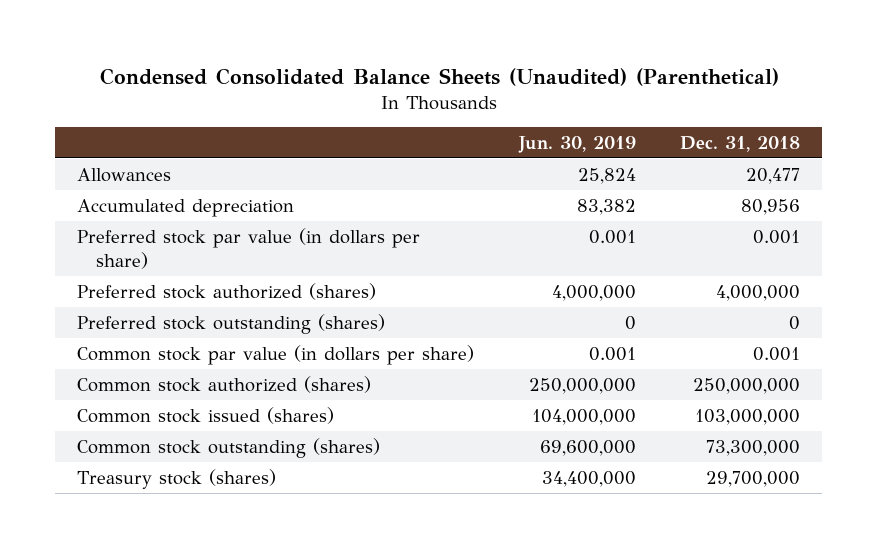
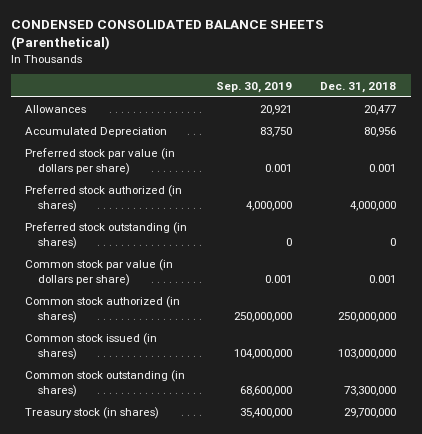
[99,67,779,86] Condensed Consolidated Balance Sheets (Unaudited) (Parenthetical) -> [11,20,325,51] CONDENSED CONSOLIDATED BALANCE SHEETS (Parenthetical)
[517,135,636,153] Jun. 30, 2019 -> none
none -> [215,81,292,93] Sep. 30, 2019
[77,198,295,217] Accumulated depreciation -> [25,127,168,138] Accumulated Depreciation
[77,282,377,300] Preferred stock authorized (shares) -> [25,185,183,212] Preferred stock authorized (in shares)
[77,313,386,334] Preferred stock outstanding (shares) -> [25,222,188,249] Preferred stock outstanding (in shares)
[77,375,372,393] Common stock authorized (shares) -> [25,296,181,323] Common stock authorized (in shares)
[77,406,335,424] Common stock issued (shares) -> [25,333,158,360] Common stock issued (in shares)
[77,437,381,458] Common stock outstanding (shares) -> [25,370,186,397] Common stock outstanding (in shares)
[77,468,277,489] Treasury stock (shares) -> [25,407,160,420] Treasury stock (in shares)

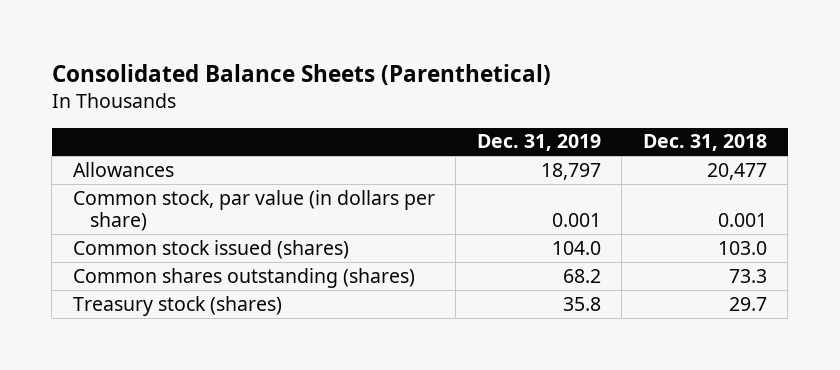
[11,20,325,51] CONDENSED CONSOLIDATED BALANCE SHEETS (Parenthetical) -> [51,63,551,85] Consolidated Balance Sheets (Parenthetical)
[215,81,292,93] Sep. 30, 2019 -> none
none -> [476,134,601,152] Dec. 31, 2019
[25,127,168,138] Accumulated Depreciation -> none
[25,148,176,175] Preferred stock par value (in dollars per share) -> none
[25,185,183,212] Preferred stock authorized (in shares) -> none
[25,222,188,249] Preferred stock outstanding (in shares) -> none
[25,296,181,323] Common stock authorized (in shares) -> none
[25,259,174,286] Common stock par value (in dollars per share) -> [72,189,435,232] Common stock, par value (in dollars per share)
[25,333,158,360] Common stock issued (in shares) -> [72,239,349,259] Common stock issued (shares)
[338,348,397,359] 103,000,000 -> [717,240,767,255] 103.0
[25,370,186,397] Common stock outstanding (in shares) -> [72,267,415,288] Common shares outstanding (shares)
[344,385,397,396] 73,300,000 -> [728,268,767,283] 73.3
[25,407,160,420] Treasury stock (in shares) -> [72,295,282,316] Treasury stock (shares)
[344,408,397,419] 29,700,000 -> [728,296,767,311] 29.7

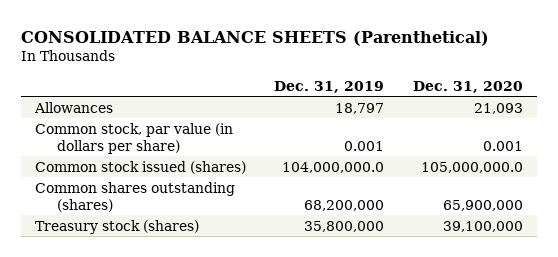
[51,63,551,85] Consolidated Balance Sheets (Parenthetical) -> [21,30,490,46] CONSOLIDATED BALANCE SHEETS (Parenthetical)
[642,134,767,152] Dec. 31, 2018 -> none
none -> [412,80,523,93] Dec. 31, 2020
[551,240,601,255] 104.0 -> [282,161,385,173] 104,000,000.0
[562,268,601,283] 68.2 -> [304,199,385,211] 68,200,000
[562,296,601,311] 35.8 -> [304,220,385,232] 35,800,000

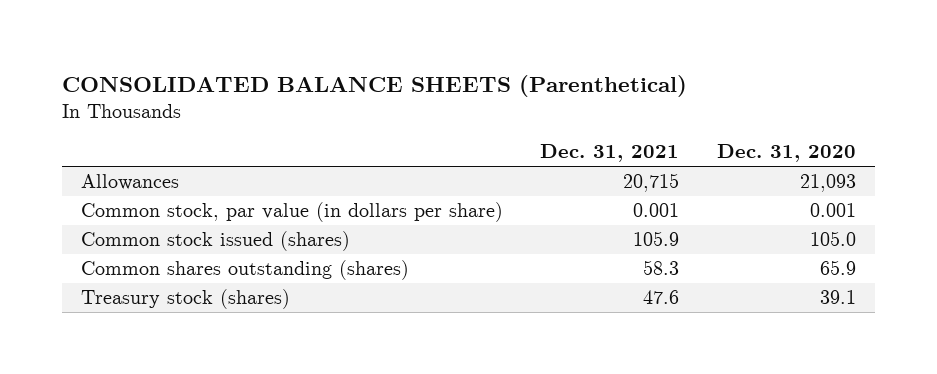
[274,80,385,93] Dec. 31, 2019 -> none
none -> [540,144,680,163] Dec. 31, 2021
[420,161,523,173] 105,000,000.0 -> [809,231,856,247] 105.0
[442,199,523,211] 65,900,000 -> [819,260,856,276] 65.9
[442,220,523,232] 39,100,000 -> [819,290,856,305] 39.1

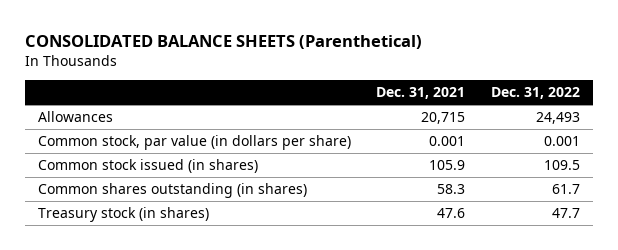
[716,144,856,163] Dec. 31, 2020 -> none
none -> [491,87,581,100] Dec. 31, 2022
[80,231,350,252] Common stock issued (shares) -> [37,159,258,174] Common stock issued (in shares)
[80,260,409,281] Common shares outstanding (shares) -> [37,183,307,199] Common shares outstanding (in shares)
[80,289,290,310] Treasury stock (shares) -> [37,207,209,223] Treasury stock (in shares)

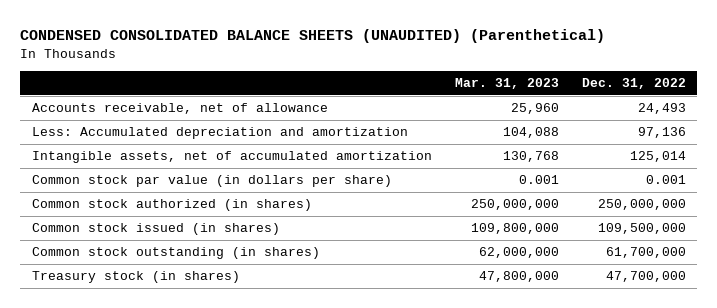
[24,34,422,49] CONSOLIDATED BALANCE SHEETS (Parenthetical) -> [20,29,606,44] CONDENSED CONSOLIDATED BALANCE SHEETS (UNAUDITED) (Parenthetical)
[376,87,466,100] Dec. 31, 2021 -> none
none -> [454,78,559,90] Mar. 31, 2023
[37,111,113,123] Allowances -> [31,103,328,115] Accounts receivable, net of allowance
none -> [31,127,408,140] Less: Accumulated depreciation and amortization
none -> [31,151,432,164] Intangible assets, net of accumulated amortization
[37,135,351,151] Common stock, par value (in dollars per share) -> [31,175,392,188] Common stock par value (in dollars per share)
none -> [31,199,312,212] Common stock authorized (in shares)
[544,160,581,171] 109.5 -> [597,223,686,235] 109,500,000
[37,183,307,199] Common shares outstanding (in shares) -> [31,247,320,260] Common stock outstanding (in shares)
[552,184,581,195] 61.7 -> [605,247,686,259] 61,700,000
[552,208,581,219] 47.7 -> [605,271,686,283] 47,700,000

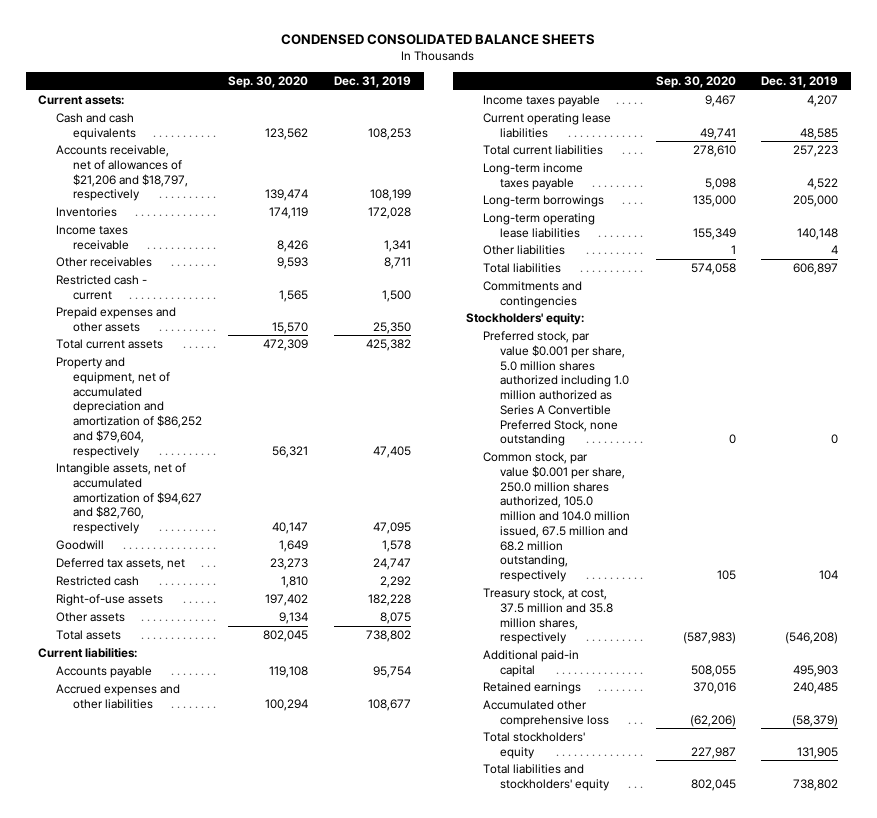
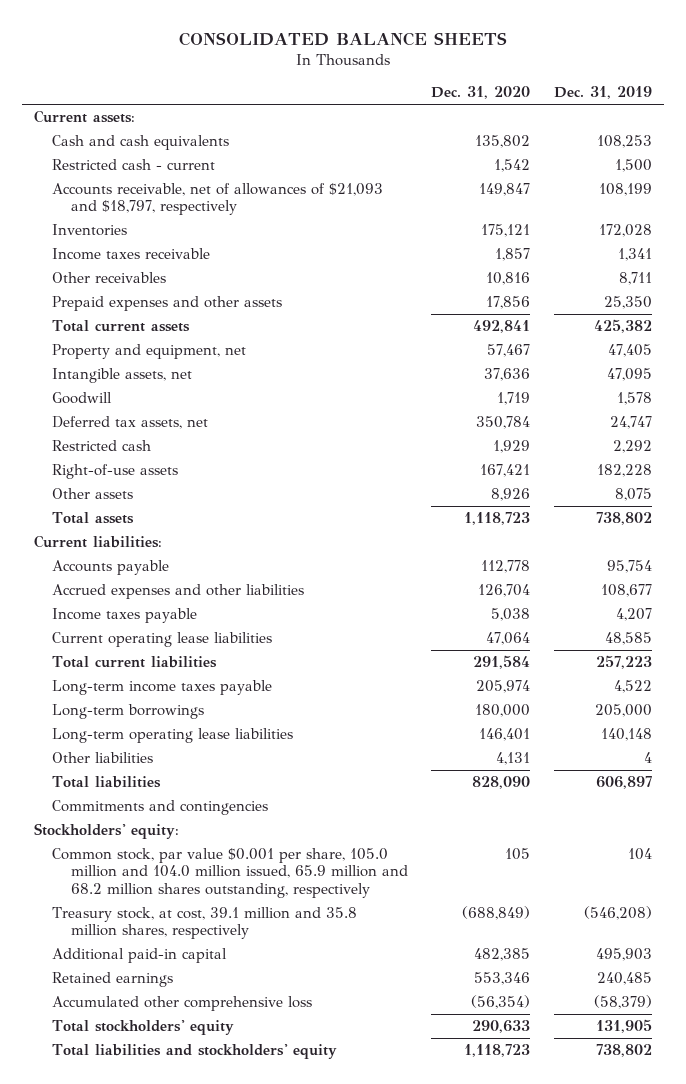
[281,34,596,46] CONDENSED CONSOLIDATED BALANCE SHEETS -> [178,32,507,47] CONSOLIDATED BALANCE SHEETS
[228,76,309,89] Sep. 30, 2020 -> none
none -> [431,86,531,100] Dec. 31, 2020
[55,275,147,300] Restricted cash - current -> [52,159,216,171] Restricted cash - current
[55,145,188,202] Accounts receivable, net of allowances of $21,206 and $18,797, respectively -> [52,183,384,216] Accounts receivable, net of allowances of $21,093 and $18,797, respectively
[55,357,202,458] Property and equipment, net of accumulated depreciation and amortization of $86,252 and $79,604, respectively -> [52,344,247,360] Property and equipment, net
[55,463,202,535] Intangible assets, net of accumulated amortization of $94,627 and $82,760, respectively -> [52,368,193,384] Intangible assets, net
[483,331,630,447] Preferred stock, par value $0.001 per share, 5.0 million shares authorized including 1.0 million authorized as Series A Convertible Preferred Stock, none outstanding -> none
[483,452,631,583] Common stock, par value $0.001 per share, 250.0 million shares authorized, 105.0 million and 104.0 million issued, 67.5 million and 68.2 million outstanding, respectively -> [52,848,408,898] Common stock, par value $0.001 per share, 105.0 million and 104.0 million issued, 65.9 million and 68.2 million shares outstanding, respectively
[483,588,614,645] Treasury stock, at cost, 37.5 million and 35.8 million shares, respectively -> [52,907,358,940] Treasury stock, at cost, 39.1 million and 35.8 million shares, respectively

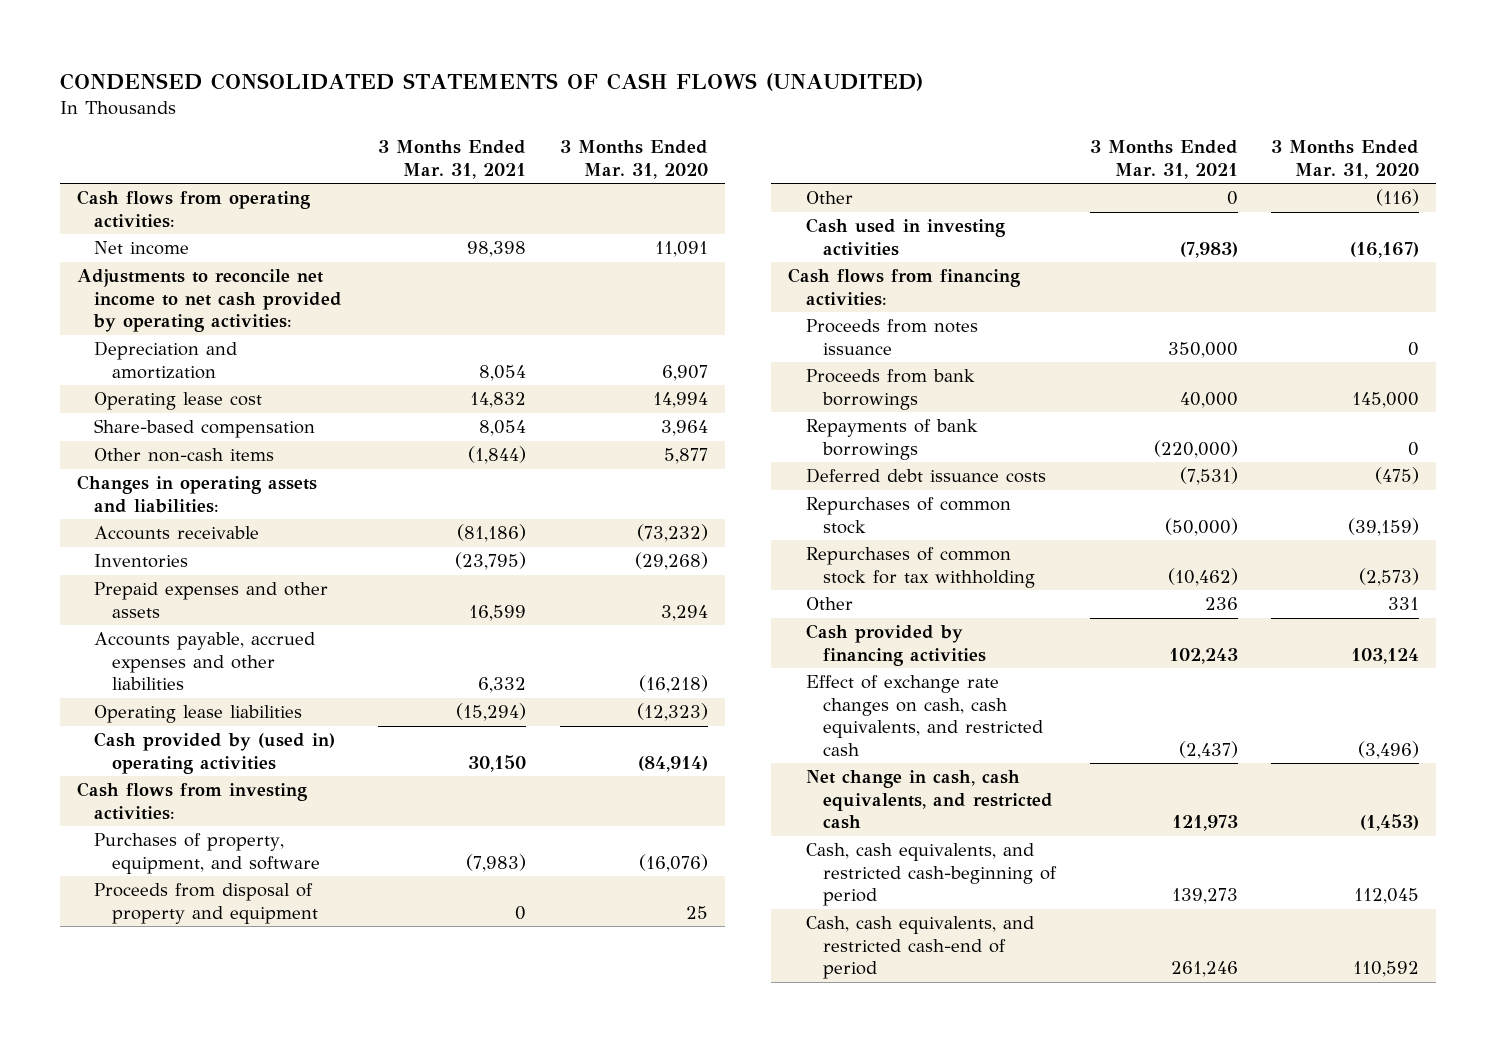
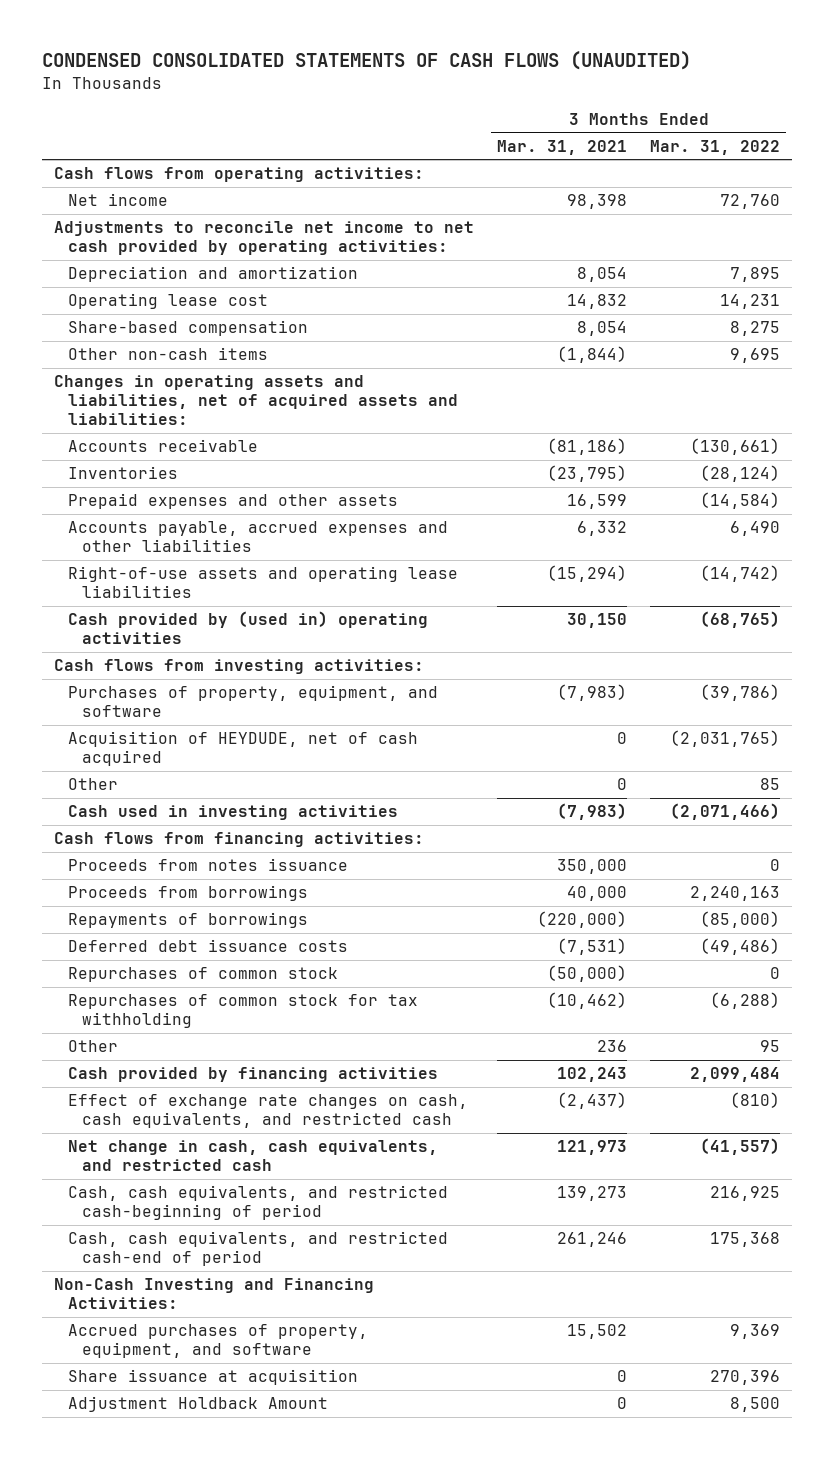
[559,140,708,179] 3 Months Ended Mar. 31, 2020 -> none
none -> [650,139,781,155] Mar. 31, 2022
[76,475,317,513] Changes in operating assets and liabilities: -> [53,375,459,426] Changes in operating assets and liabilities, net of acquired assets and liabilities:
[94,705,303,724] Operating lease liabilities -> [68,566,459,599] Right-of-use assets and operating lease liabilities
[94,883,319,924] Proceeds from disposal of property and equipment -> none
none -> [68,731,419,767] Acquisition of HEYDUDE, net of cash acquired
[805,369,975,410] Proceeds from bank borrowings -> [68,885,309,902] Proceeds from borrowings
[805,419,978,460] Repayments of bank borrowings -> [68,912,309,929] Repayments of borrowings
none -> [53,1278,374,1310] Non-Cash Investing and Financing Activities:
none -> [68,1324,369,1359] Accrued purchases of property, equipment, and software
none -> [68,1369,359,1386] Share issuance at acquisition
none -> [68,1396,329,1413] Adjustment Holdback Amount

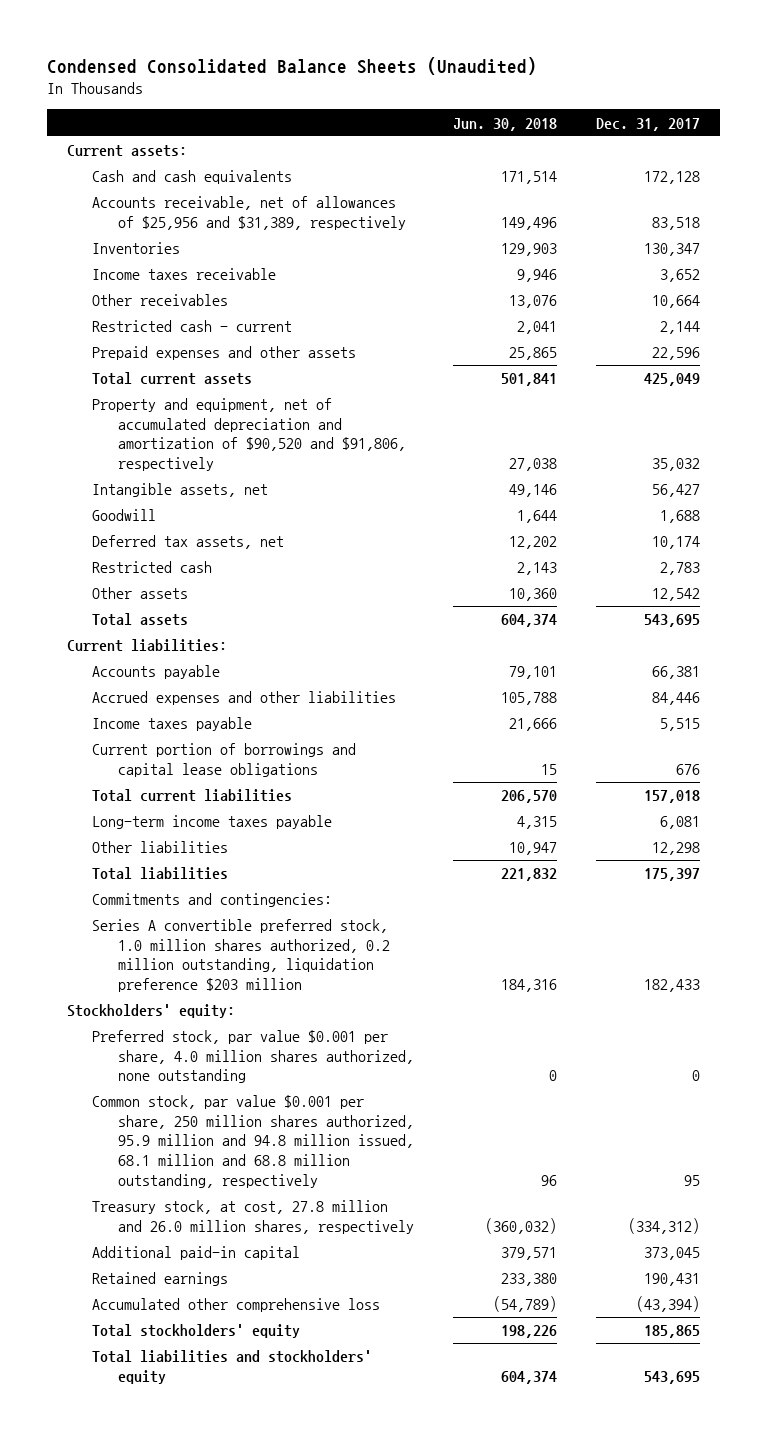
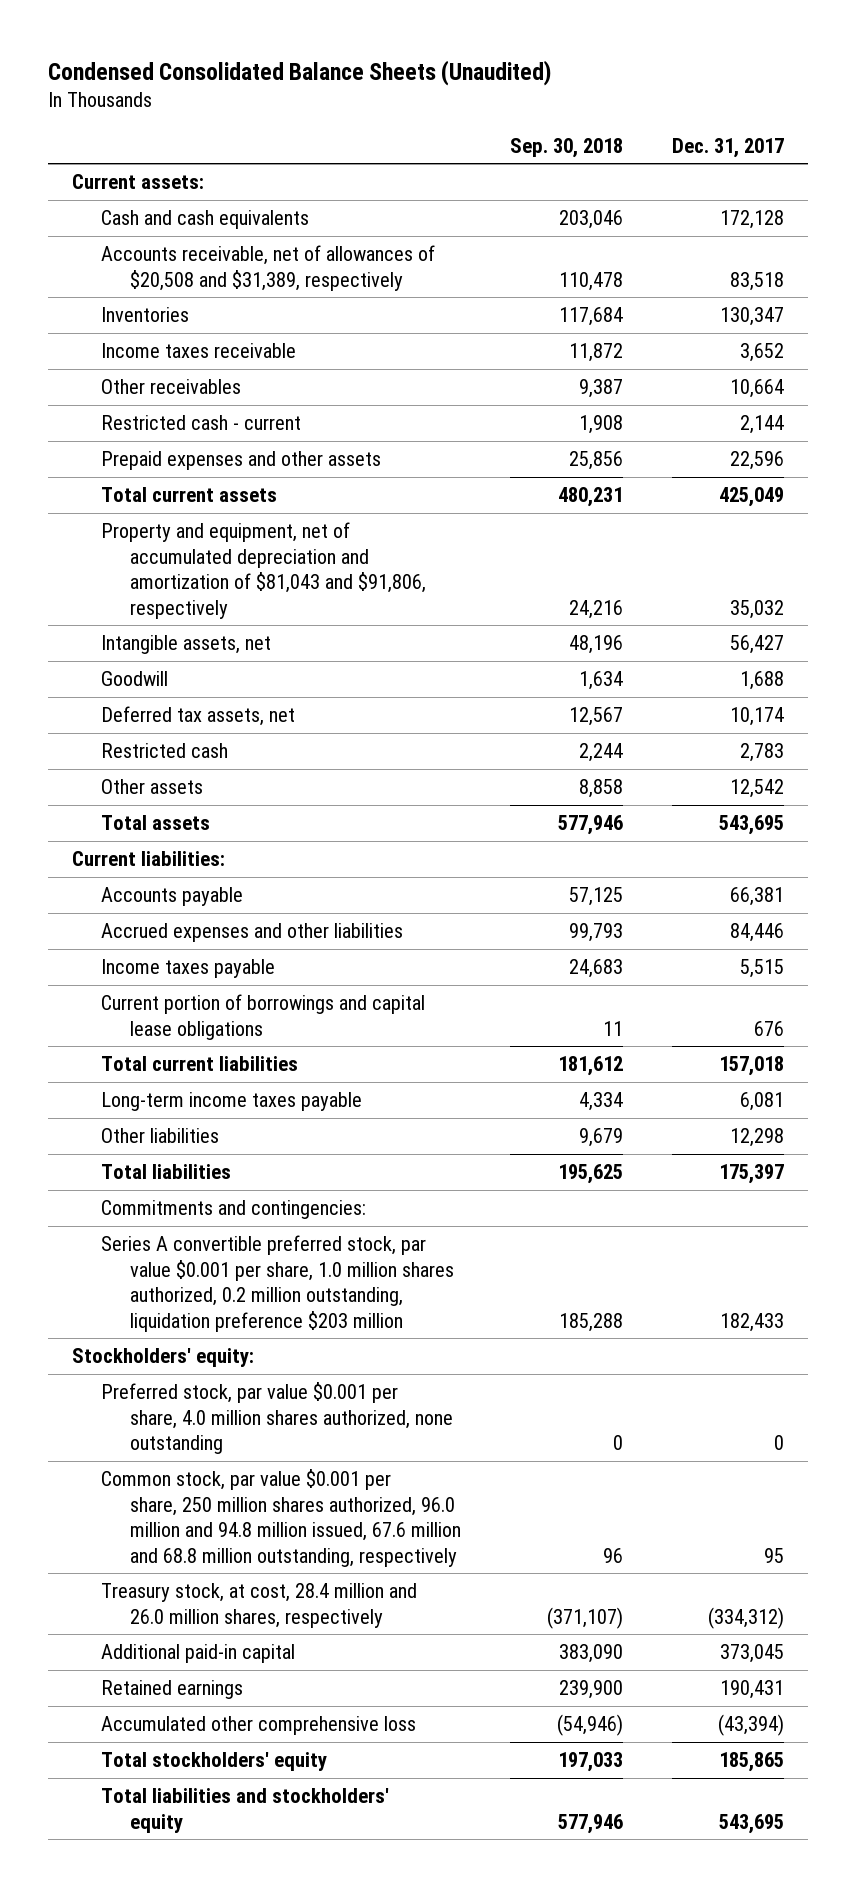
[452,117,557,131] Jun. 30, 2018 -> none
none -> [510,137,624,158] Sep. 30, 2018
[92,196,406,230] Accounts receivable, net of allowances of $25,956 and $31,389, respectively -> [101,245,436,291] Accounts receivable, net of allowances of $20,508 and $31,389, respectively
[92,398,406,471] Property and equipment, net of accumulated depreciation and amortization of $90,520 and $91,806, respectively -> [101,522,427,619] Property and equipment, net of accumulated depreciation and amortization of $81,043 and $91,806, respectively
[92,919,390,992] Series A convertible preferred stock, 1.0 million shares authorized, 0.2 million outstanding, liquidation preference $203 million -> [101,1235,455,1332] Series A convertible preferred stock, par value $0.001 per share, 1.0 million shares authorized, 0.2 million outstanding, liquidation preference $203 million
[92,1095,414,1188] Common stock, par value $0.001 per share, 250 million shares authorized, 95.9 million and 94.8 million issued, 68.1 million and 68.8 million outstanding, respectively -> [101,1469,462,1567] Common stock, par value $0.001 per share, 250 million shares authorized, 96.0 million and 94.8 million issued, 67.6 million and 68.8 million outstanding, respectively
[92,1200,414,1234] Treasury stock, at cost, 27.8 million and 26.0 million shares, respectively -> [101,1583,418,1628] Treasury stock, at cost, 28.4 million and 26.0 million shares, respectively

